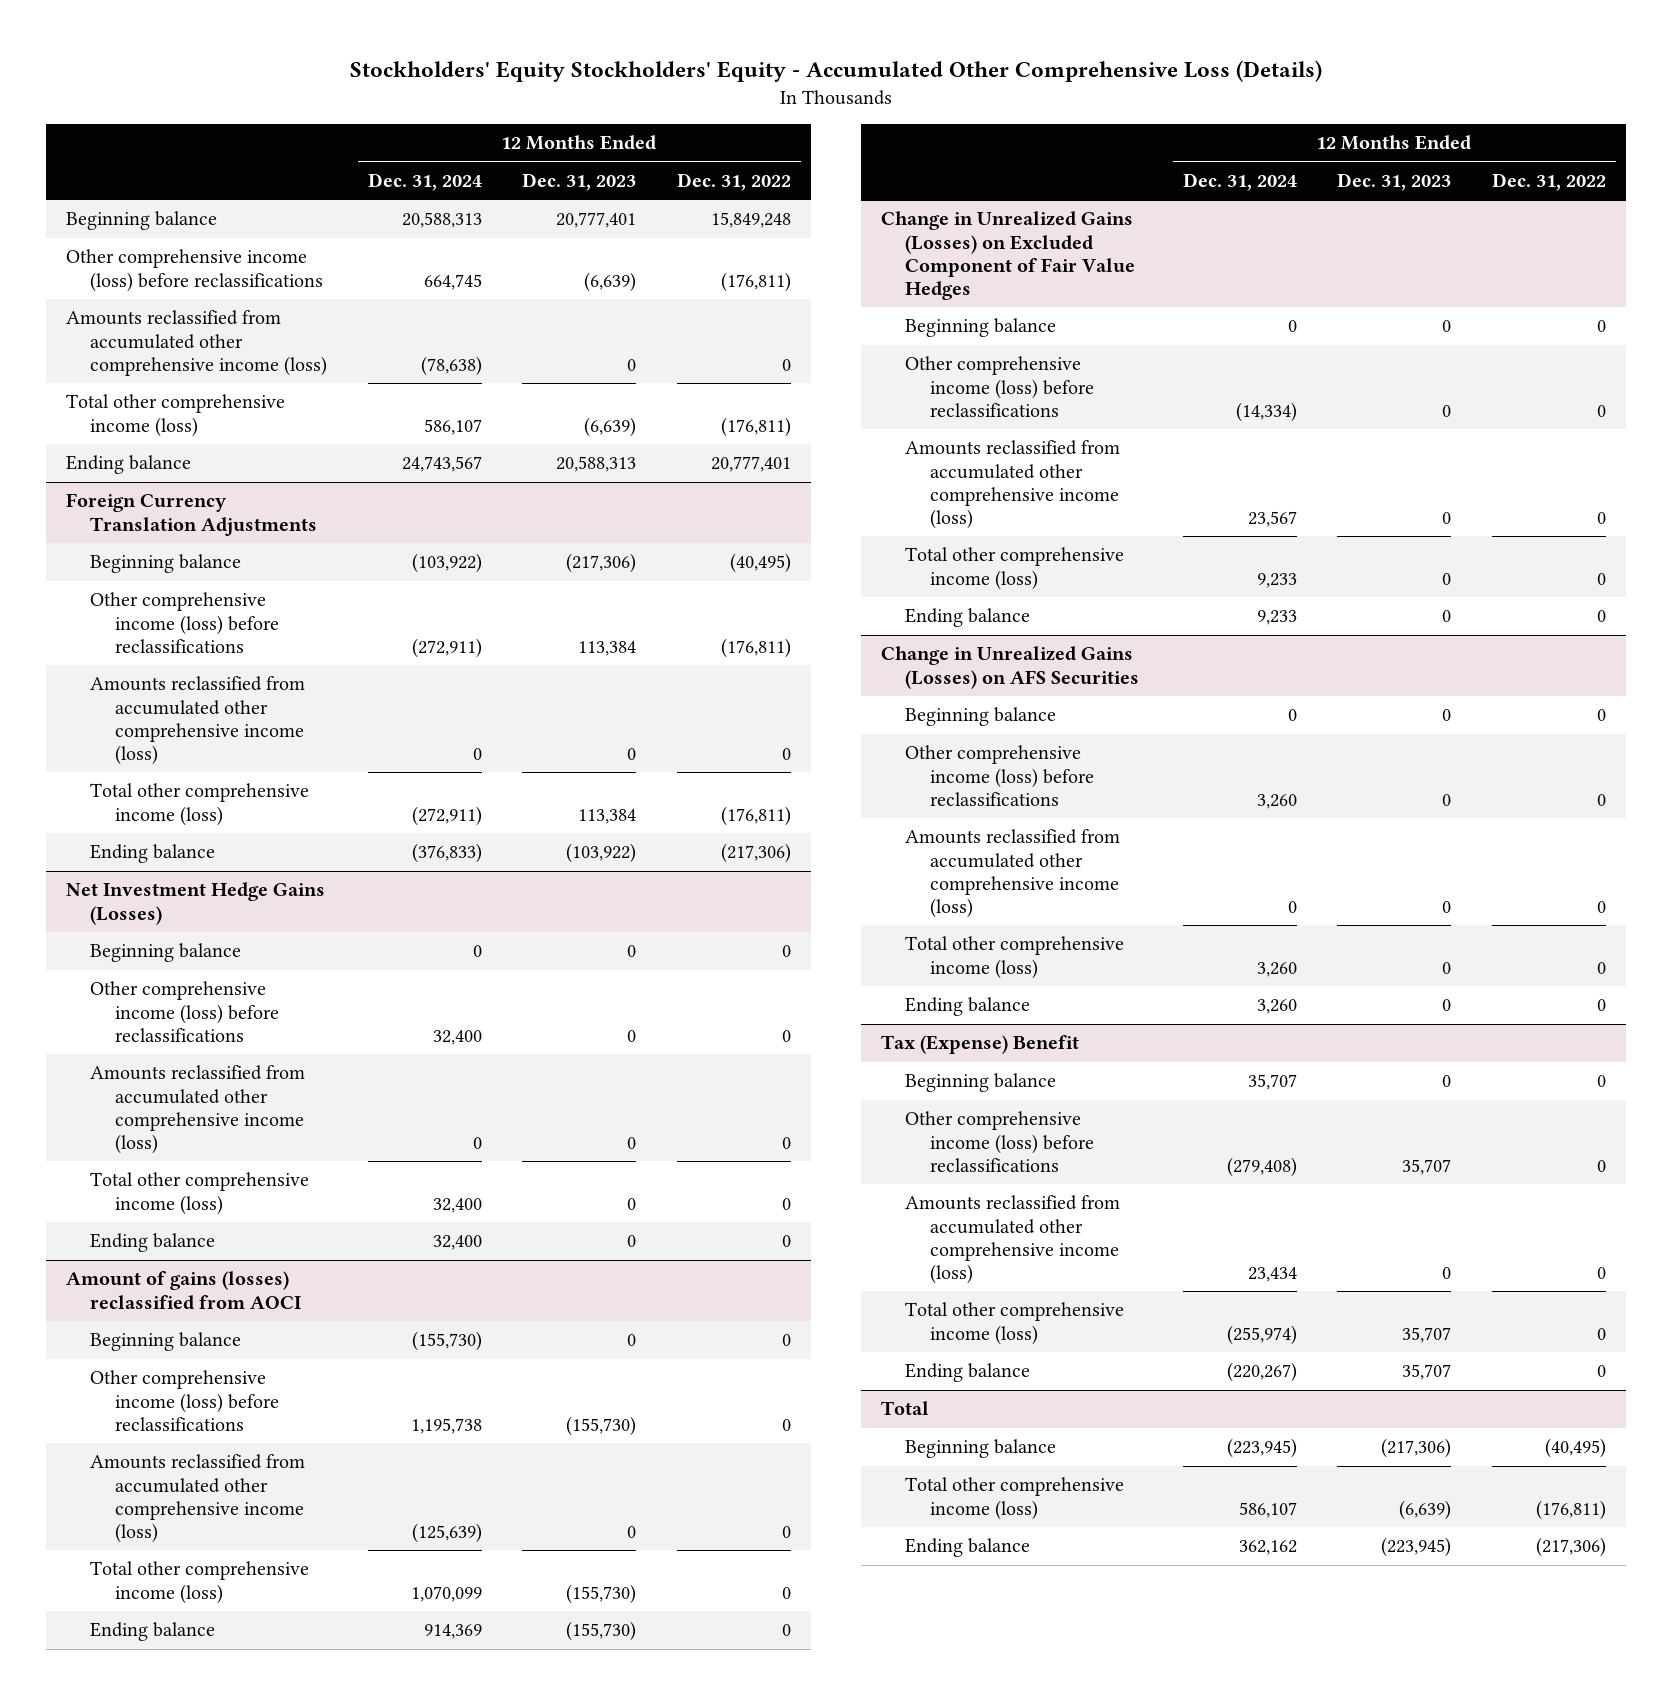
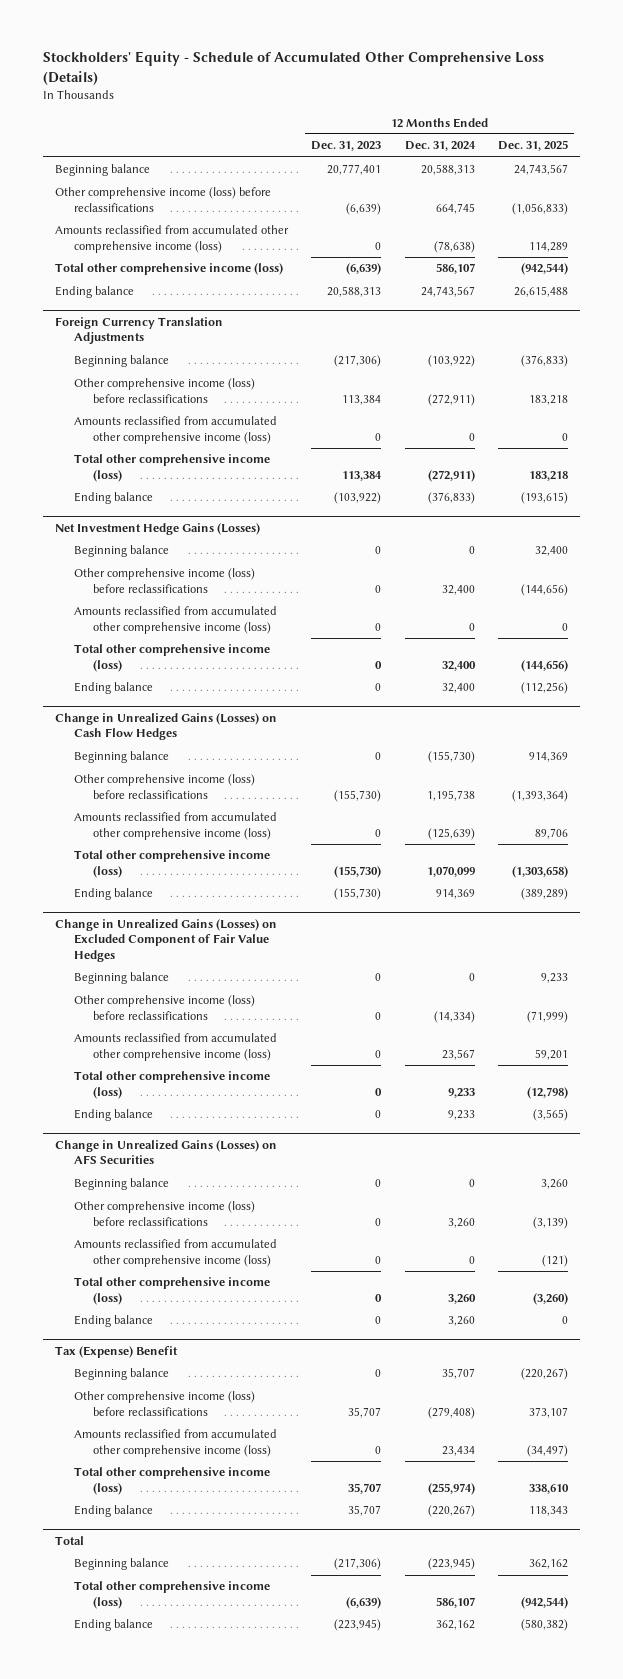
[349,59,1322,82] Stockholders' Equity Stockholders' Equity - Accumulated Other Comprehensive Loss (Details) -> [42,51,544,85] Stockholders' Equity - Schedule of Accumulated Other Comprehensive Loss (Details)
[676,172,791,191] Dec. 31, 2022 -> none
none -> [498,140,569,152] Dec. 31, 2025
[65,1271,302,1310] Amount of gains (losses) reclassified from AOCI -> [54,713,277,741] Change in Unrealized Gains (Losses) on Cash Flow Hedges

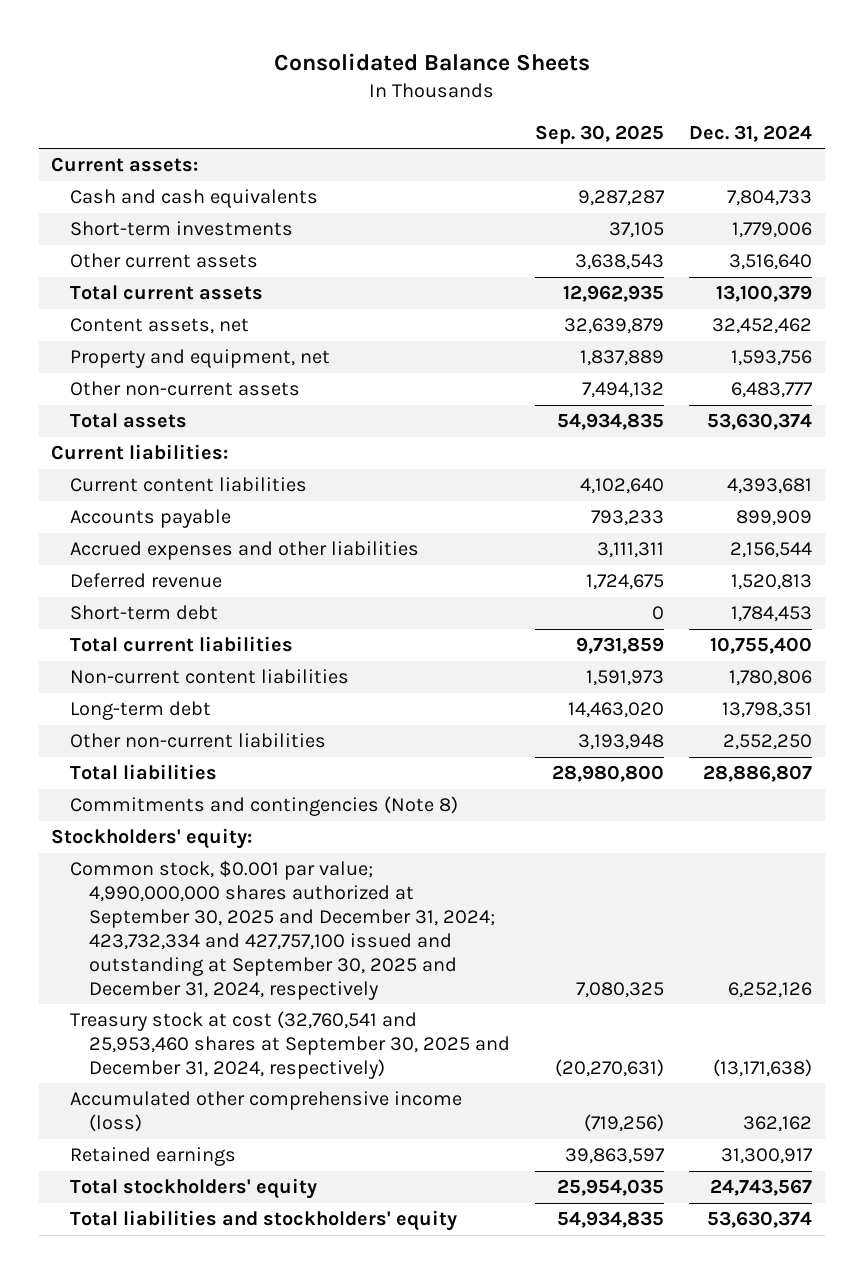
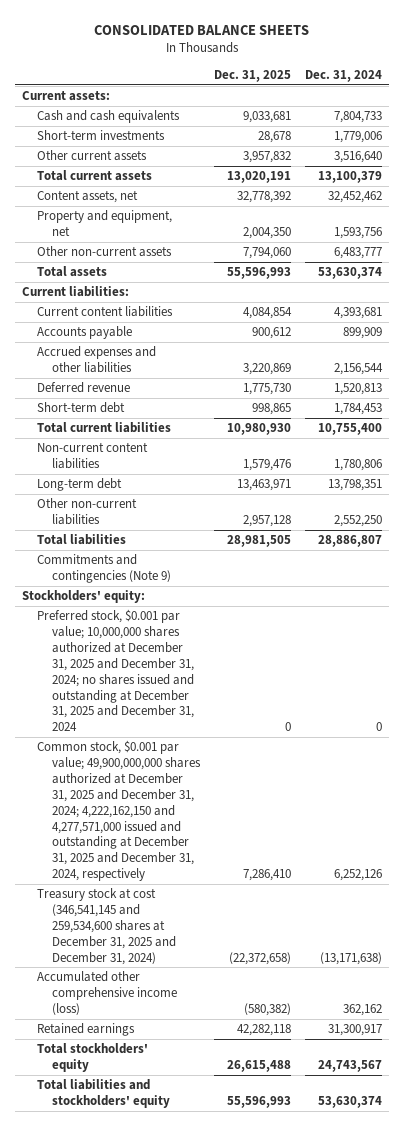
[273,52,590,71] Consolidated Balance Sheets -> [94,25,310,36] CONSOLIDATED BALANCE SHEETS
[534,124,664,144] Sep. 30, 2025 -> none
none -> [213,70,291,83] Dec. 31, 2025
[69,796,458,817] Commitments and contingencies (Note 8) -> [36,554,171,584] Commitments and contingencies (Note 9)
none -> [36,609,194,732] Preferred stock, $0.001 par value; 10,000,000 shares authorized at December 31, 2025 and December 31, 2024; no shares issued and outstanding at December 31, 2025 and December 31, 2024
[69,860,495,1000] Common stock, $0.001 par value; 4,990,000,000 shares authorized at September 30, 2025 and December 31, 2024; 423,732,334 and 427,757,100 issued and outstanding at September 30, 2025 and December 31, 2024, respectively -> [36,740,201,882] Common stock, $0.001 par value; 49,900,000,000 shares authorized at December 31, 2025 and December 31, 2024; 4,222,162,150 and 4,277,571,000 issued and outstanding at December 31, 2025 and December 31, 2024, respectively
[69,1011,510,1079] Treasury stock at cost (32,760,541 and 25,953,460 shares at September 30, 2025 and December 31, 2024, respectively) -> [36,888,176,965] Treasury stock at cost (346,541,145 and 259,534,600 shares at December 31, 2025 and December 31, 2024)

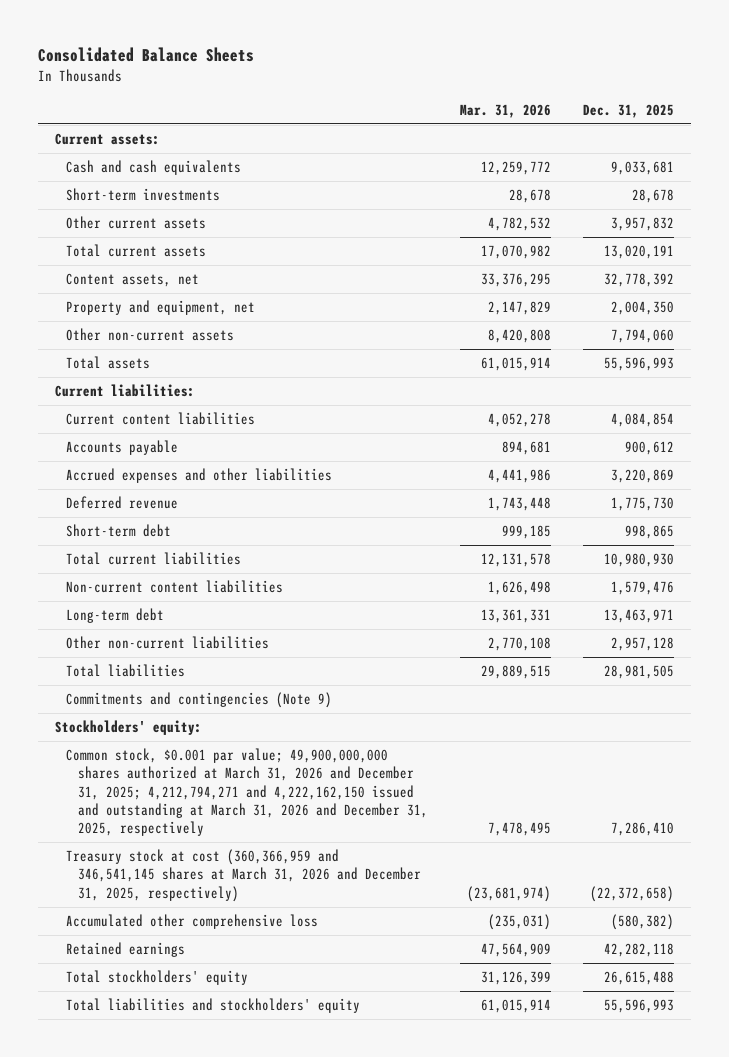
[94,25,310,36] CONSOLIDATED BALANCE SHEETS -> [38,47,255,63] Consolidated Balance Sheets
[304,70,382,83] Dec. 31, 2024 -> none
none -> [460,103,552,118] Mar. 31, 2026
[36,609,194,732] Preferred stock, $0.001 par value; 10,000,000 shares authorized at December 31, 2025 and December 31, 2024; no shares issued and outstanding at December 31, 2025 and December 31, 2024 -> none
[36,740,201,882] Common stock, $0.001 par value; 49,900,000,000 shares authorized at December 31, 2025 and December 31, 2024; 4,222,162,150 and 4,277,571,000 issued and outstanding at December 31, 2025 and December 31, 2024, respectively -> [66,748,428,836] Common stock, $0.001 par value; 49,900,000,000 shares authorized at March 31, 2026 and December 31, 2025; 4,212,794,271 and 4,222,162,150 issued and outstanding at March 31, 2026 and December 31, 2025, respectively
[36,888,176,965] Treasury stock at cost (346,541,145 and 259,534,600 shares at December 31, 2025 and December 31, 2024) -> [66,849,421,902] Treasury stock at cost (360,366,959 and 346,541,145 shares at March 31, 2026 and December 31, 2025, respectively)
[36,971,177,1015] Accumulated other comprehensive income (loss) -> [66,914,319,930] Accumulated other comprehensive loss

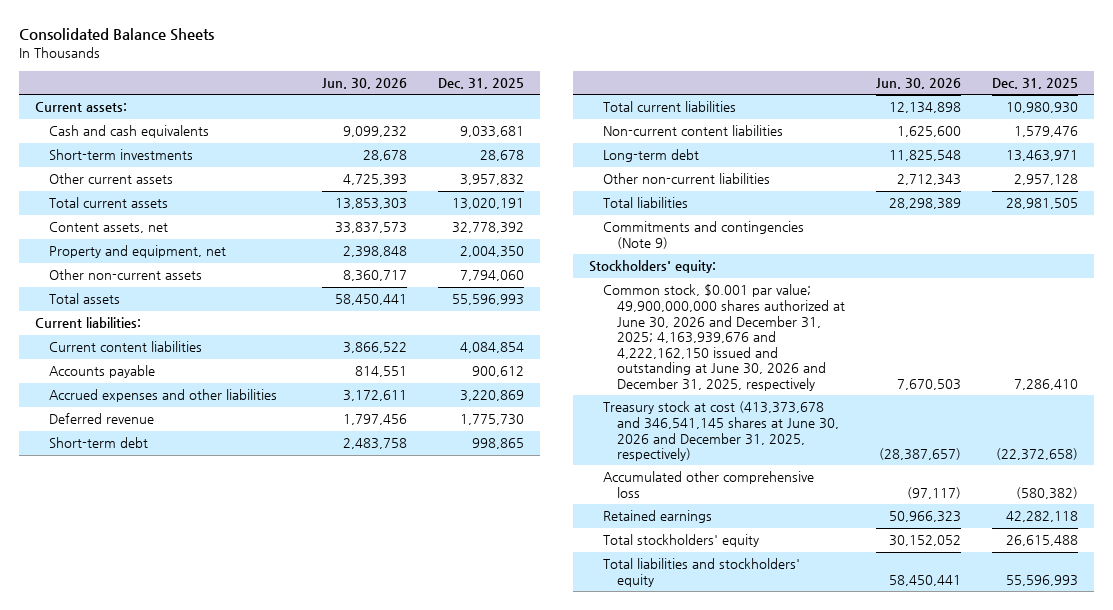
[460,103,552,118] Mar. 31, 2026 -> none
none -> [321,78,407,90] Jun. 30, 2026
[66,748,428,836] Common stock, $0.001 par value; 49,900,000,000 shares authorized at March 31, 2026 and December 31, 2025; 4,212,794,271 and 4,222,162,150 issued and outstanding at March 31, 2026 and December 31, 2025, respectively -> [602,284,845,391] Common stock, $0.001 par value; 49,900,000,000 shares authorized at June 30, 2026 and December 31, 2025; 4,163,939,676 and 4,222,162,150 issued and outstanding at June 30, 2026 and December 31, 2025, respectively
[66,849,421,902] Treasury stock at cost (360,366,959 and 346,541,145 shares at March 31, 2026 and December 31, 2025, respectively) -> [602,401,839,462] Treasury stock at cost (413,373,678 and 346,541,145 shares at June 30, 2026 and December 31, 2025, respectively)

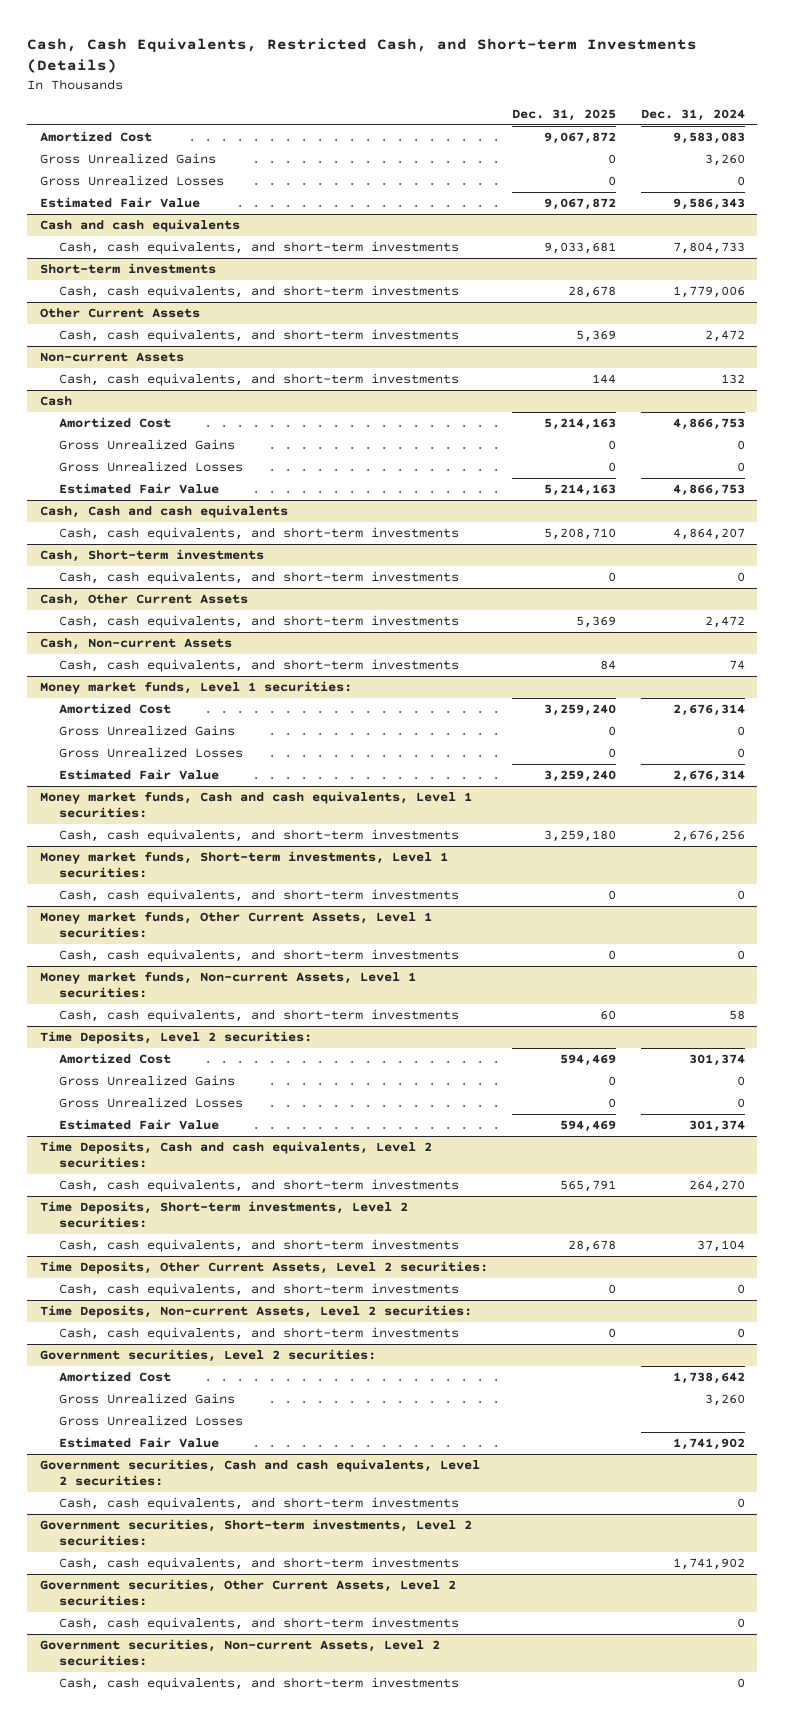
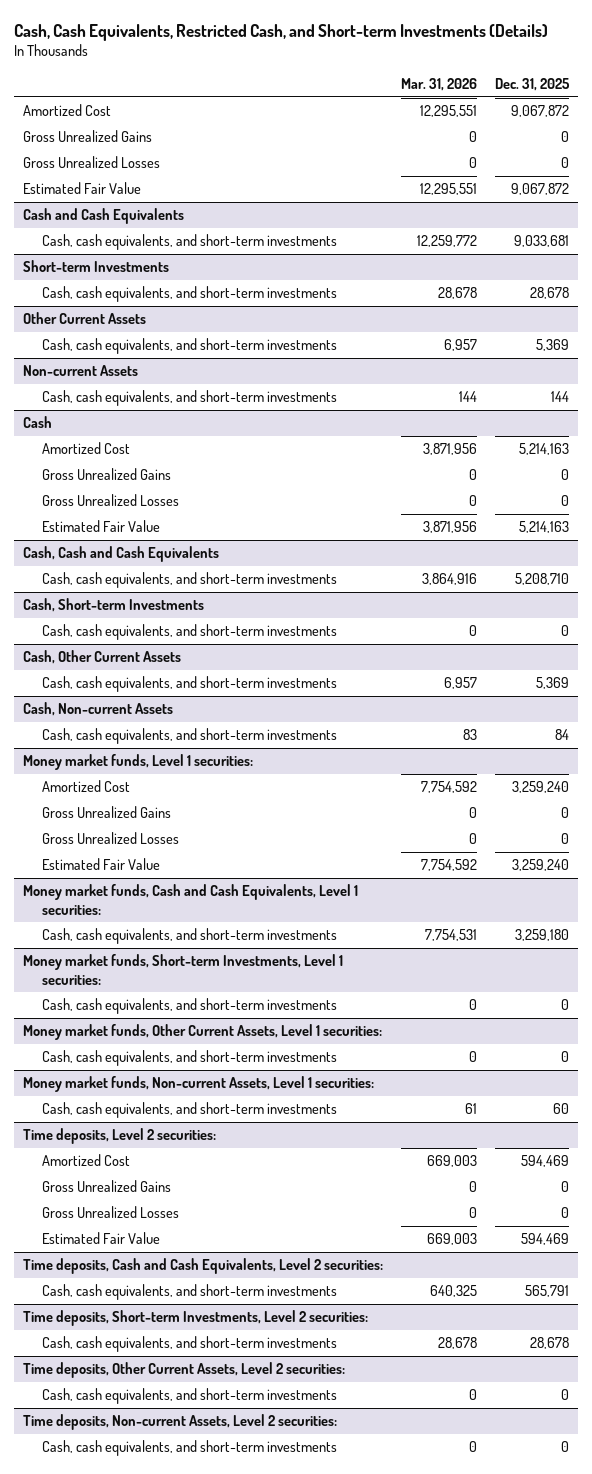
[641,108,746,121] Dec. 31, 2024 -> none
none -> [400,78,477,92] Mar. 31, 2026
[39,219,240,233] Cash and cash equivalents -> [23,208,185,225] Cash and Cash Equivalents
[39,263,216,275] Short-term investments -> [23,260,170,273] Short-term Investments
[39,505,288,519] Cash, Cash and cash equivalents -> [23,546,220,563] Cash, Cash and Cash Equivalents
[39,549,264,563] Cash, Short-term investments -> [23,598,205,613] Cash, Short-term Investments
[39,791,472,819] Money market funds, Cash and cash equivalents, Level 1 securities: -> [23,884,359,915] Money market funds, Cash and Cash Equivalents, Level 1 securities:
[39,851,448,879] Money market funds, Short-term investments, Level 1 securities: -> [23,954,344,985] Money market funds, Short-term Investments, Level 1 securities:
[39,1031,312,1045] Time Deposits, Level 2 securities: -> [23,1128,217,1145] Time deposits, Level 2 securities:
[39,1141,432,1169] Time Deposits, Cash and cash equivalents, Level 2 securities: -> [23,1258,384,1275] Time deposits, Cash and Cash Equivalents, Level 2 securities:
[39,1201,408,1229] Time Deposits, Short-term investments, Level 2 securities: -> [23,1310,369,1327] Time deposits, Short-term Investments, Level 2 securities:
[39,1261,488,1275] Time Deposits, Other Current Assets, Level 2 securities: -> [23,1362,346,1379] Time deposits, Other Current Assets, Level 2 securities:
[39,1305,472,1319] Time Deposits, Non-current Assets, Level 2 securities: -> [23,1414,338,1431] Time deposits, Non-current Assets, Level 2 securities:
[39,1349,376,1363] Government securities, Level 2 securities: -> none
[58,1371,171,1383] Amortized Cost -> none
[58,1393,235,1405] Gross Unrealized Gains -> none
[58,1415,243,1427] Gross Unrealized Losses -> none
[58,1437,219,1449] Estimated Fair Value -> none
[39,1459,480,1487] Government securities, Cash and cash equivalents, Level 2 securities: -> none
[58,1497,459,1511] Cash, cash equivalents, and short-term investments -> none
[39,1519,472,1547] Government securities, Short-term investments, Level 2 securities: -> none
[58,1557,459,1571] Cash, cash equivalents, and short-term investments -> none
[39,1579,456,1607] Government securities, Other Current Assets, Level 2 securities: -> none
[58,1617,459,1631] Cash, cash equivalents, and short-term investments -> none
[39,1639,440,1667] Government securities, Non-current Assets, Level 2 securities: -> none
[58,1677,459,1691] Cash, cash equivalents, and short-term investments -> none

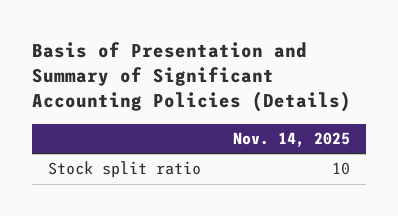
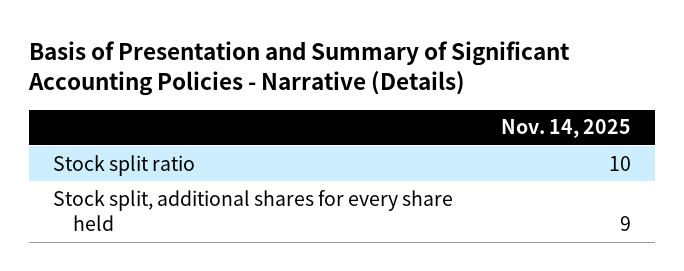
[31,42,351,113] Basis of Presentation and Summary of Significant Accounting Policies (Details) -> [28,40,571,97] Basis of Presentation and Summary of Significant Accounting Policies - Narrative (Details)
none -> [53,189,454,232] Stock split, additional shares for every share held

